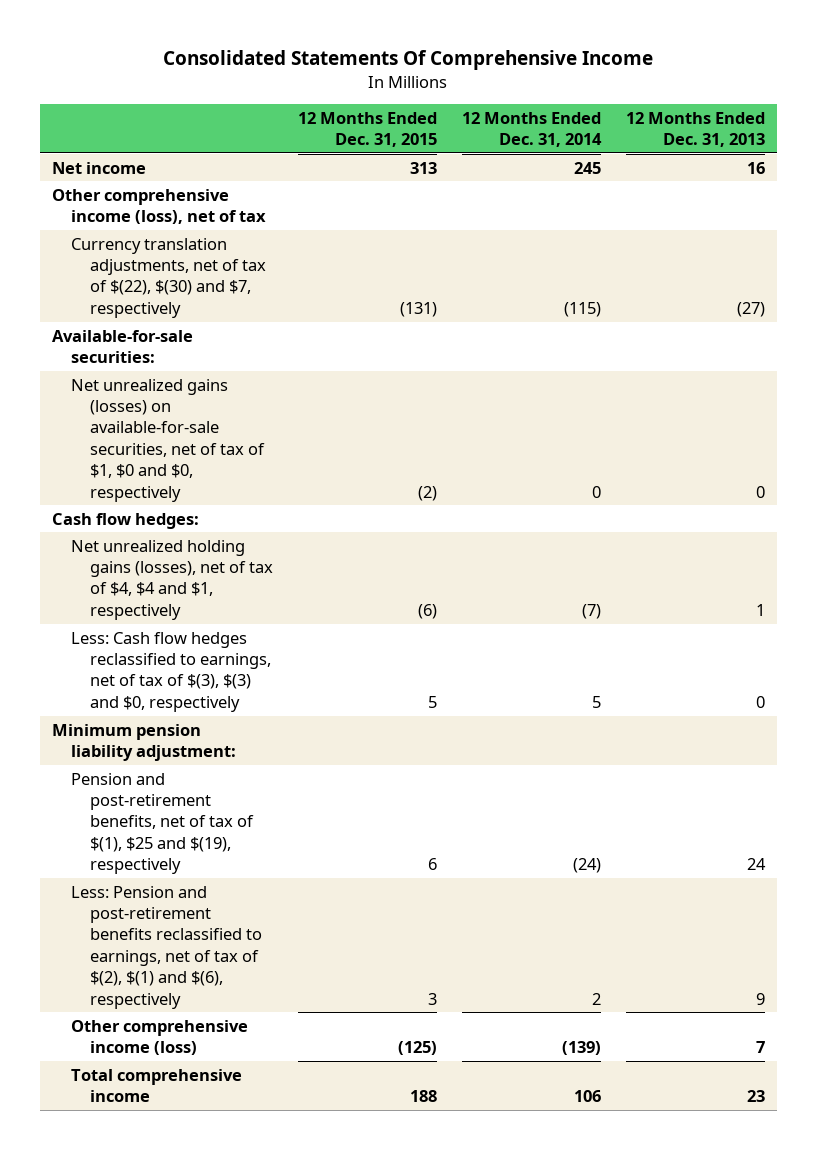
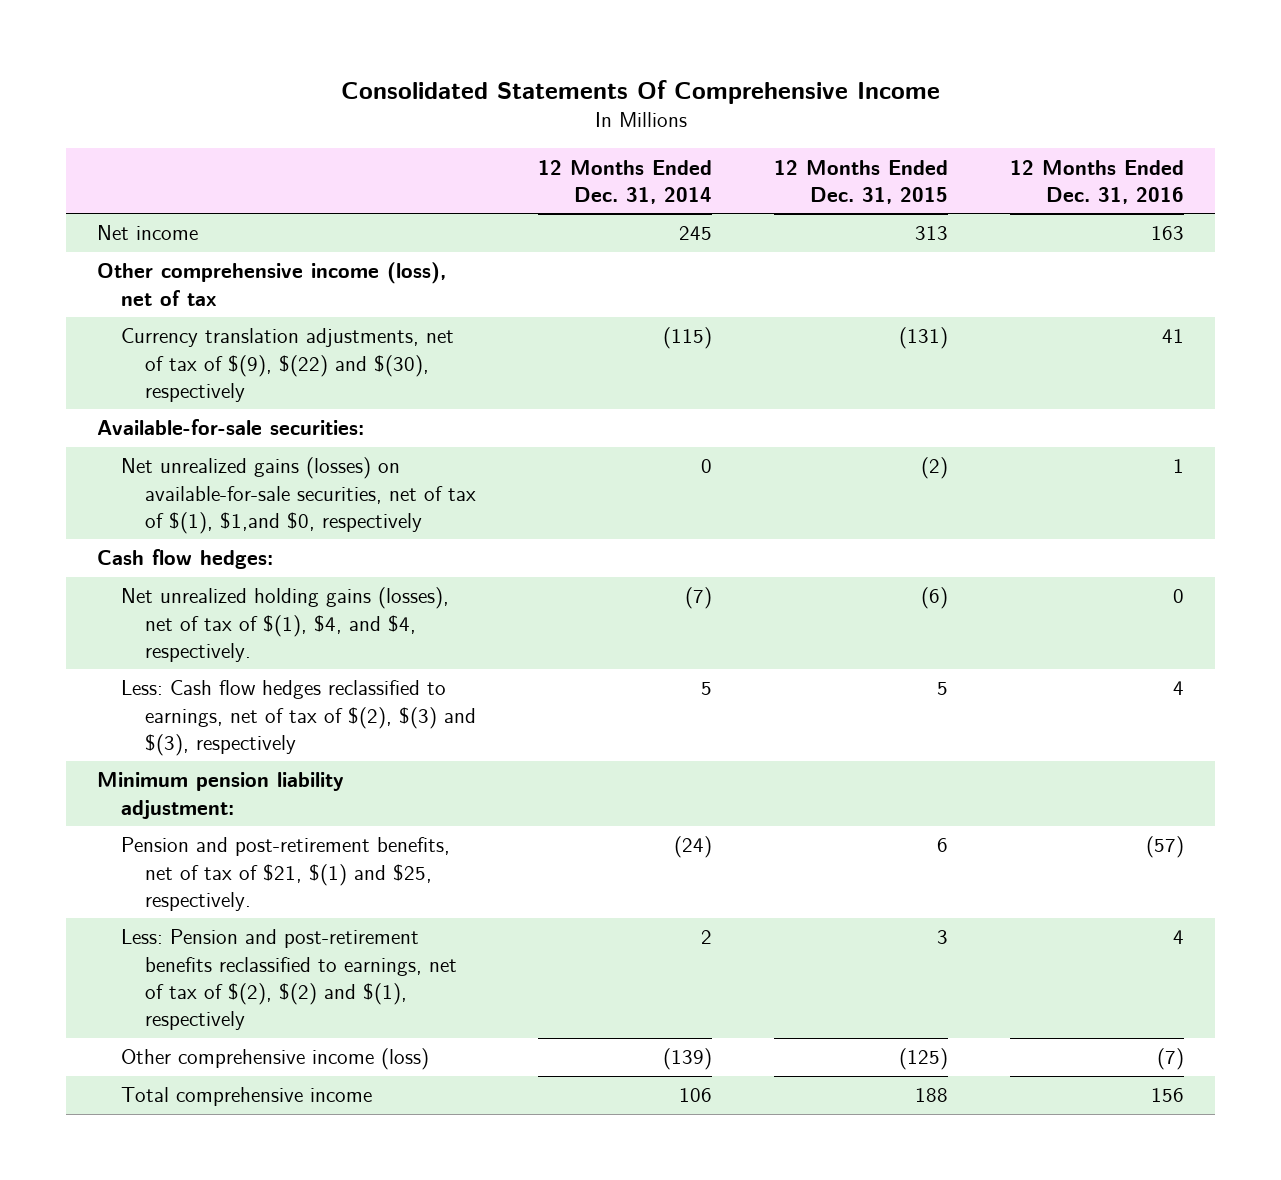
[625,111,765,148] 12 Months Ended Dec. 31, 2013 -> none
none -> [1010,159,1185,205] 12 Months Ended Dec. 31, 2016
[71,237,267,318] Currency translation adjustments, net of tax of $(22), $(30) and $7, respectively -> [120,328,454,402] Currency translation adjustments, net of tax of $(9), $(22) and $(30), respectively
[71,378,266,502] Net unrealized gains (losses) on available-for-sale securities, net of tax of $1, $0 and $0, respectively -> [120,457,476,534] Net unrealized gains (losses) on available-for-sale securities, net of tax of $(1), $1,and $0, respectively
[71,539,274,620] Net unrealized holding gains (losses), net of tax of $4, $4 and $1, respectively -> [120,587,449,662] Net unrealized holding gains (losses), net of tax of $(1), $4, and $4, respectively.
[71,631,272,712] Less: Cash flow hedges reclassified to earnings, net of tax of $(3), $(3) and $0, respectively -> [120,680,476,756] Less: Cash flow hedges reclassified to earnings, net of tax of $(2), $(3) and $(3), respectively
[71,772,255,875] Pension and post-retirement benefits, net of tax of $(1), $25 and $(19), respectively -> [120,837,450,911] Pension and post-retirement benefits, net of tax of $21, $(1) and $25, respectively.
[71,885,263,1009] Less: Pension and post-retirement benefits reclassified to earnings, net of tax of $(2), $(1) and $(6), respectively -> [120,929,457,1031] Less: Pension and post-retirement benefits reclassified to earnings, net of tax of $(2), $(2) and $(1), respectively

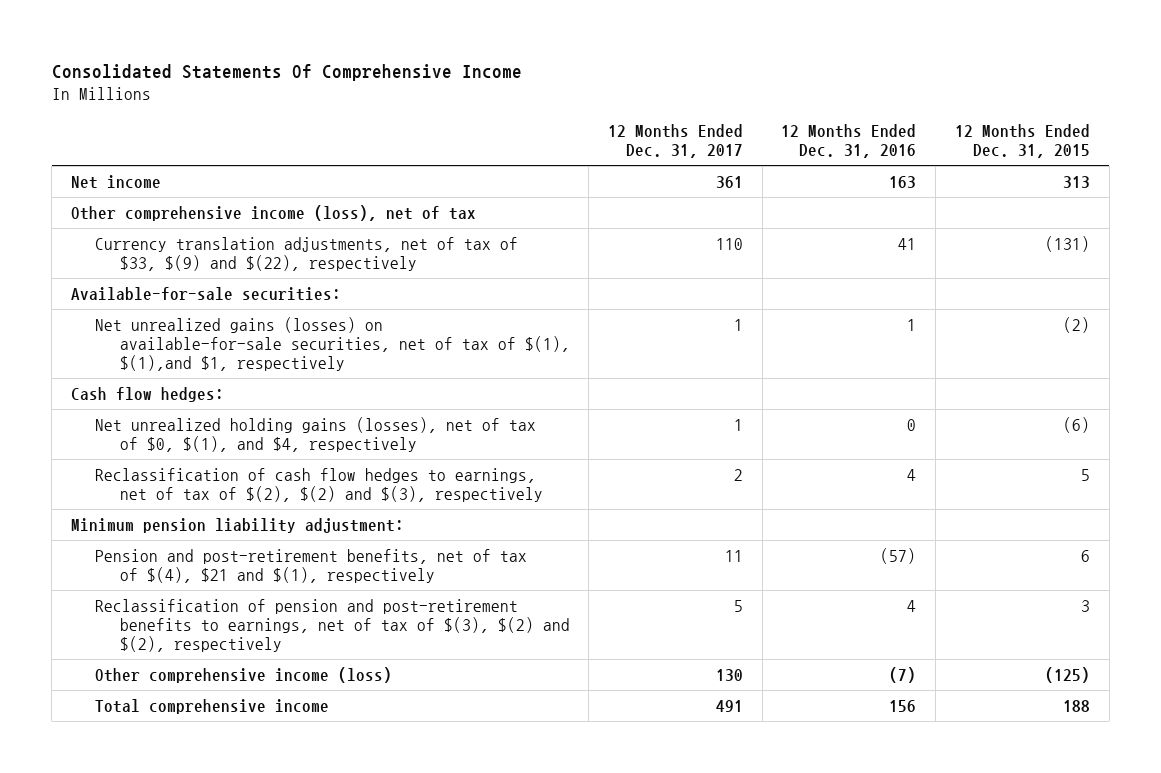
[537,159,712,205] 12 Months Ended Dec. 31, 2014 -> none
none -> [608,123,744,158] 12 Months Ended Dec. 31, 2017
[120,328,454,402] Currency translation adjustments, net of tax of $(9), $(22) and $(30), respectively -> [95,236,519,271] Currency translation adjustments, net of tax of $33, $(9) and $(22), respectively
[120,457,476,534] Net unrealized gains (losses) on available-for-sale securities, net of tax of $(1), $1,and $0, respectively -> [95,316,570,371] Net unrealized gains (losses) on available-for-sale securities, net of tax of $(1), $(1),and $1, respectively
[120,587,449,662] Net unrealized holding gains (losses), net of tax of $(1), $4, and $4, respectively. -> [95,416,537,452] Net unrealized holding gains (losses), net of tax of $0, $(1), and $4, respectively
[120,680,476,756] Less: Cash flow hedges reclassified to earnings, net of tax of $(2), $(3) and $(3), respectively -> [95,467,543,502] Reclassification of cash flow hedges to earnings, net of tax of $(2), $(2) and $(3), respectively
[120,837,450,911] Pension and post-retirement benefits, net of tax of $21, $(1) and $25, respectively. -> [95,548,528,583] Pension and post-retirement benefits, net of tax of $(4), $21 and $(1), respectively
[120,929,457,1031] Less: Pension and post-retirement benefits reclassified to earnings, net of tax of $(2), $(2) and $(1), respectively -> [95,598,570,652] Reclassification of pension and post-retirement benefits to earnings, net of tax of $(3), $(2) and $(2), respectively

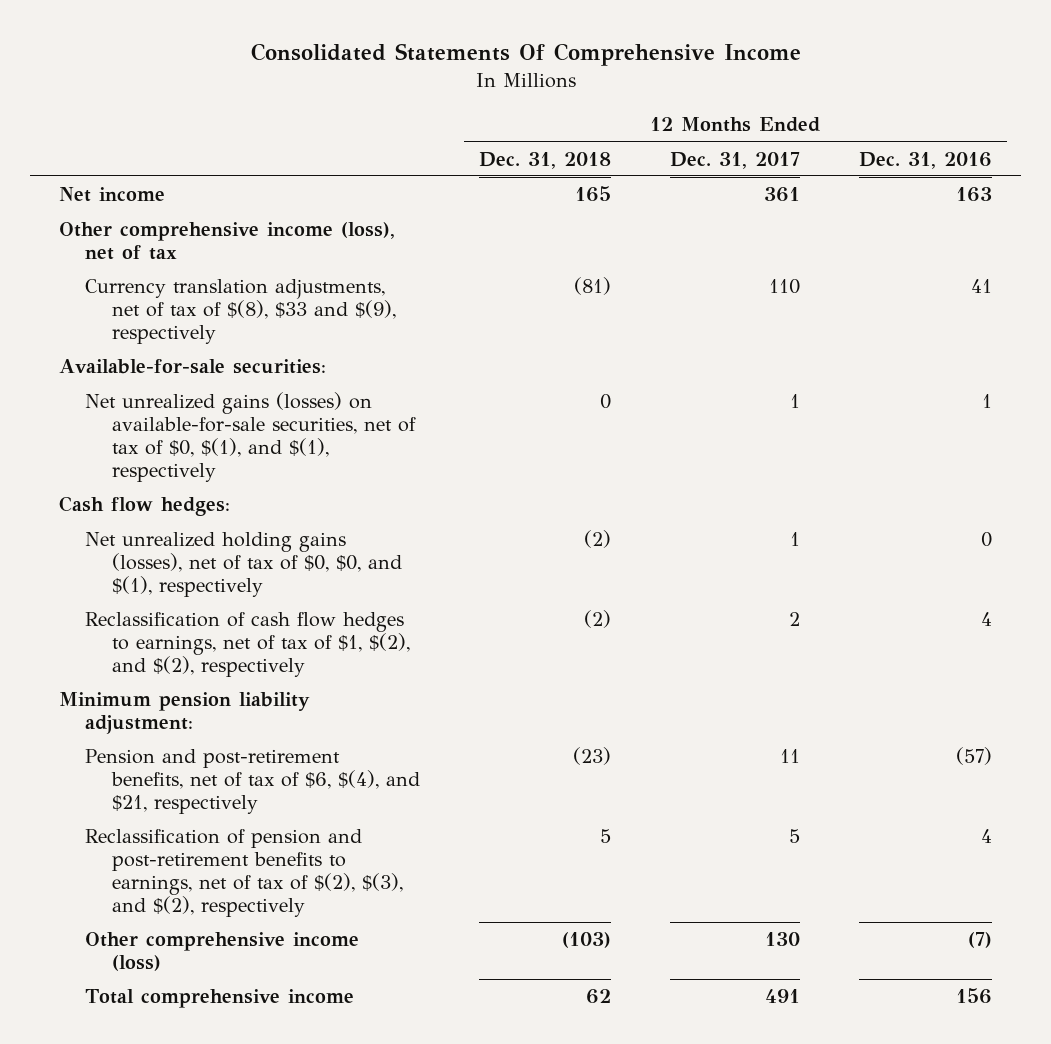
[954,123,1090,158] 12 Months Ended Dec. 31, 2015 -> none
none -> [478,151,611,169] Dec. 31, 2018
[95,236,519,271] Currency translation adjustments, net of tax of $33, $(9) and $(22), respectively -> [85,279,396,344] Currency translation adjustments, net of tax of $(8), $33 and $(9), respectively
[95,316,570,371] Net unrealized gains (losses) on available-for-sale securities, net of tax of $(1), $(1),and $1, respectively -> [85,392,416,482] Net unrealized gains (losses) on available-for-sale securities, net of tax of $0, $(1), and $(1), respectively
[95,416,537,452] Net unrealized holding gains (losses), net of tax of $0, $(1), and $4, respectively -> [85,532,402,597] Net unrealized holding gains (losses), net of tax of $0, $0, and $(1), respectively
[95,467,543,502] Reclassification of cash flow hedges to earnings, net of tax of $(2), $(2) and $(3), respectively -> [85,612,410,677] Reclassification of cash flow hedges to earnings, net of tax of $1, $(2), and $(2), respectively
[95,548,528,583] Pension and post-retirement benefits, net of tax of $(4), $21 and $(1), respectively -> [85,749,420,814] Pension and post-retirement benefits, net of tax of $6, $(4), and $21, respectively
[95,598,570,652] Reclassification of pension and post-retirement benefits to earnings, net of tax of $(3), $(2) and $(2), respectively -> [85,829,403,917] Reclassification of pension and post-retirement benefits to earnings, net of tax of $(2), $(3), and $(2), respectively

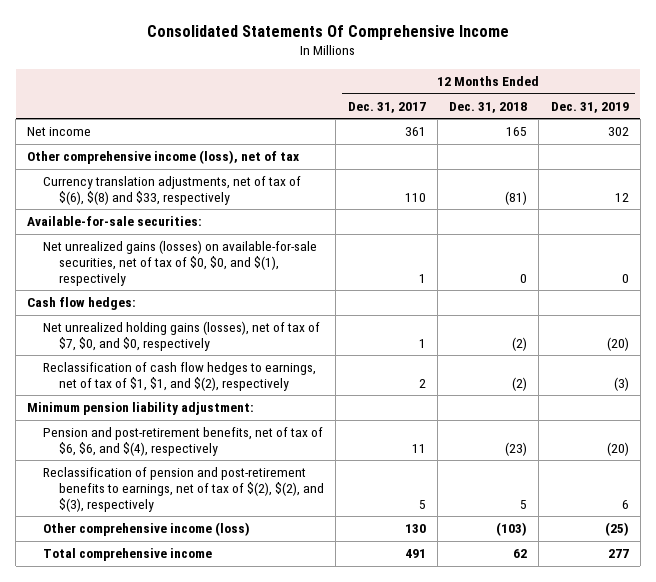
[858,151,992,169] Dec. 31, 2016 -> none
none -> [550,101,629,113] Dec. 31, 2019
[85,279,396,344] Currency translation adjustments, net of tax of $(8), $33 and $(9), respectively -> [43,176,302,205] Currency translation adjustments, net of tax of $(6), $(8) and $33, respectively
[85,392,416,482] Net unrealized gains (losses) on available-for-sale securities, net of tax of $0, $(1), and $(1), respectively -> [43,240,318,286] Net unrealized gains (losses) on available-for-sale securities, net of tax of $0, $0, and $(1), respectively
[85,532,402,597] Net unrealized holding gains (losses), net of tax of $0, $0, and $(1), respectively -> [43,321,321,351] Net unrealized holding gains (losses), net of tax of $7, $0, and $0, respectively
[85,612,410,677] Reclassification of cash flow hedges to earnings, net of tax of $1, $(2), and $(2), respectively -> [43,362,317,391] Reclassification of cash flow hedges to earnings, net of tax of $1, $1, and $(2), respectively
[85,749,420,814] Pension and post-retirement benefits, net of tax of $6, $(4), and $21, respectively -> [43,427,324,456] Pension and post-retirement benefits, net of tax of $6, $6, and $(4), respectively
[85,829,403,917] Reclassification of pension and post-retirement benefits to earnings, net of tax of $(2), $(3), and $(2), respectively -> [43,467,324,512] Reclassification of pension and post-retirement benefits to earnings, net of tax of $(2), $(2), and $(3), respectively

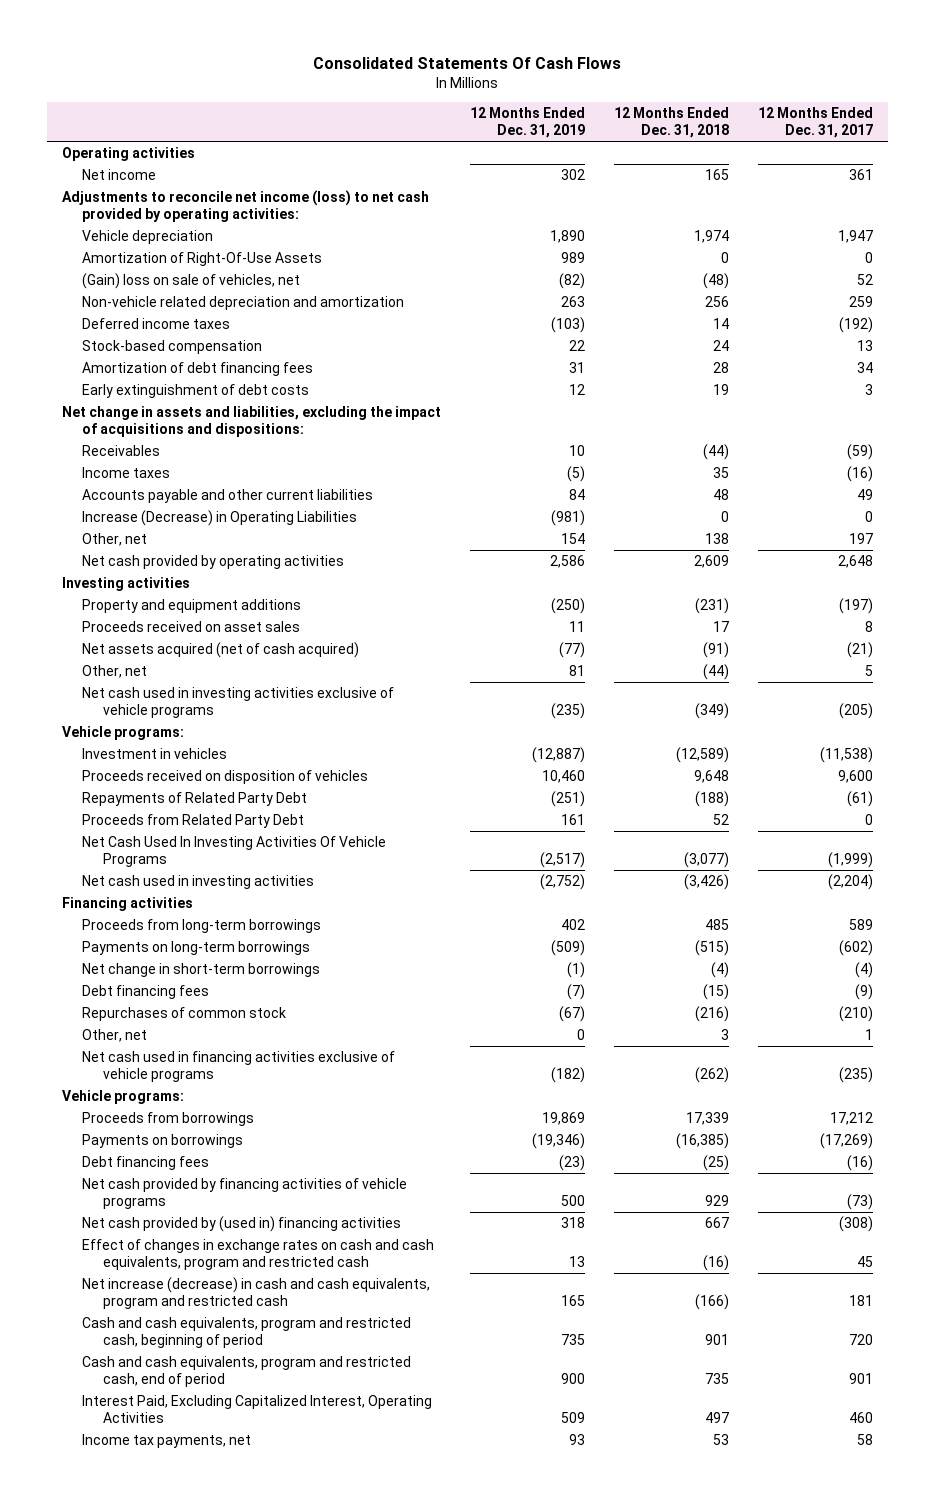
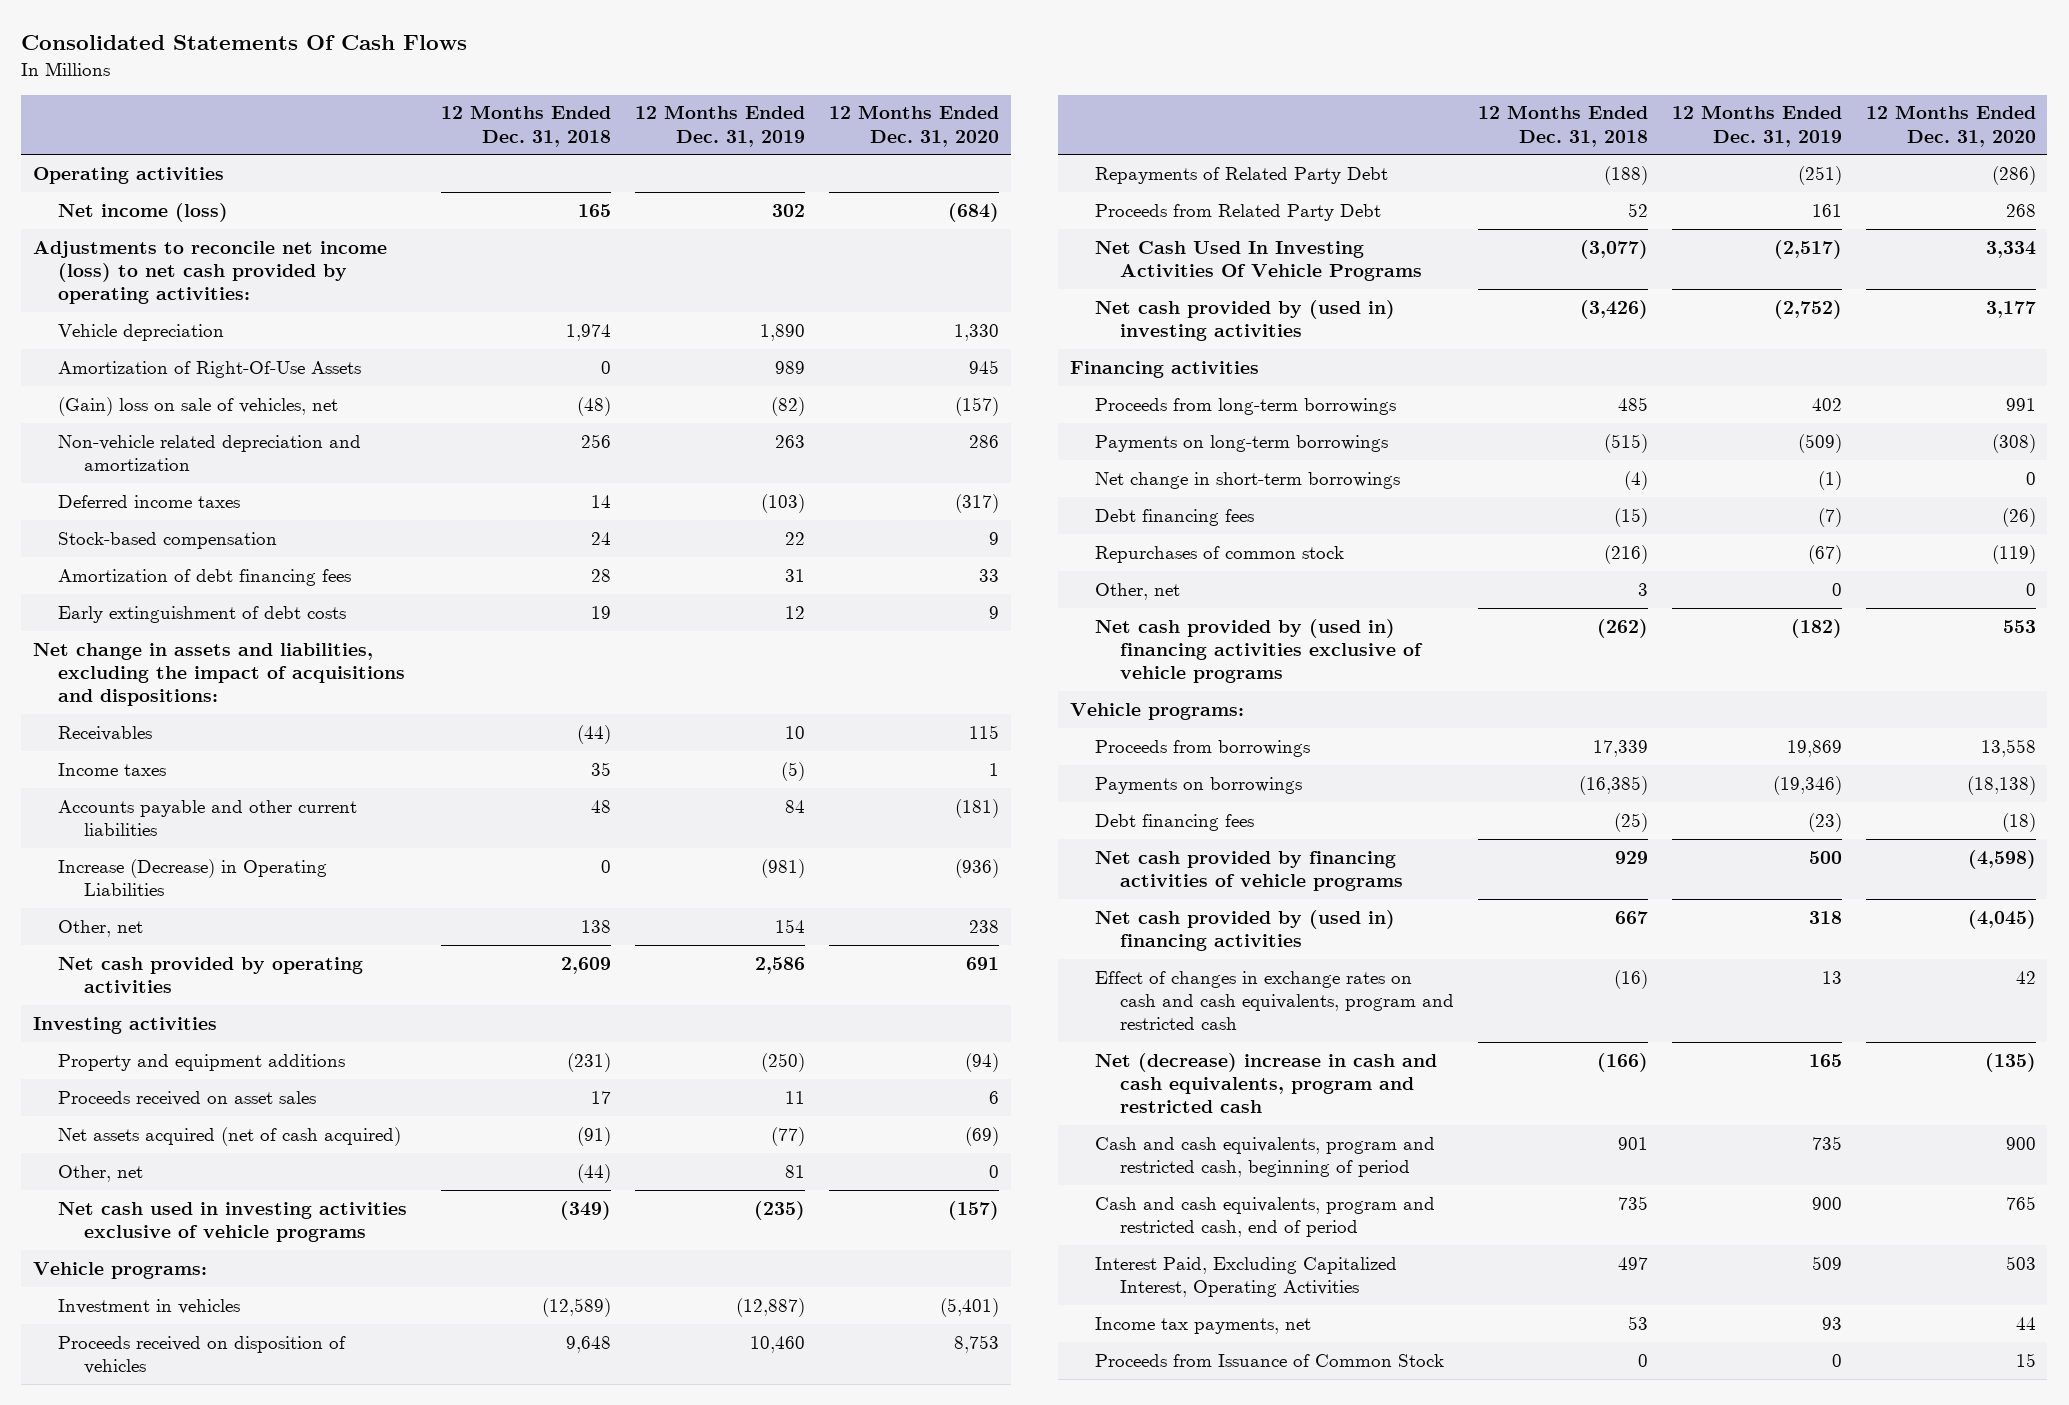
[757,107,873,139] 12 Months Ended Dec. 31, 2017 -> none
none -> [829,105,1000,147] 12 Months Ended Dec. 31, 2020
[82,168,157,180] Net income -> [58,202,229,222] Net income (loss)
[82,874,315,889] Net cash used in investing activities -> [1094,299,1395,342] Net cash provided by (used in) investing activities
[82,1050,396,1083] Net cash used in financing activities exclusive of vehicle programs -> [1094,618,1424,684] Net cash provided by (used in) financing activities exclusive of vehicle programs
[82,1276,431,1310] Net increase (decrease) in cash and cash equivalents, program and restricted cash -> [1094,1052,1437,1114] Net (decrease) increase in cash and cash equivalents, program and restricted cash
none -> [1094,1353,1444,1367] Proceeds from Issuance of Common Stock

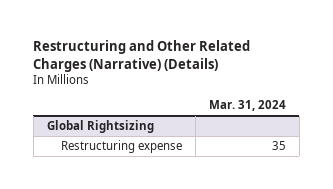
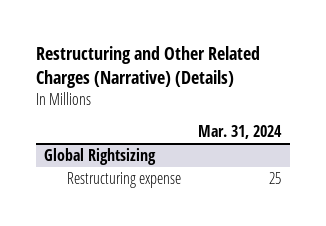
[271,141,286,151] 35 -> [269,172,282,185] 25

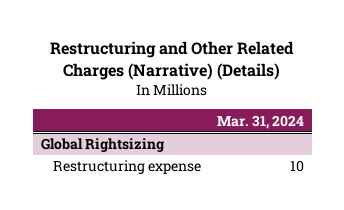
[269,172,282,185] 25 -> [289,160,304,173] 10

